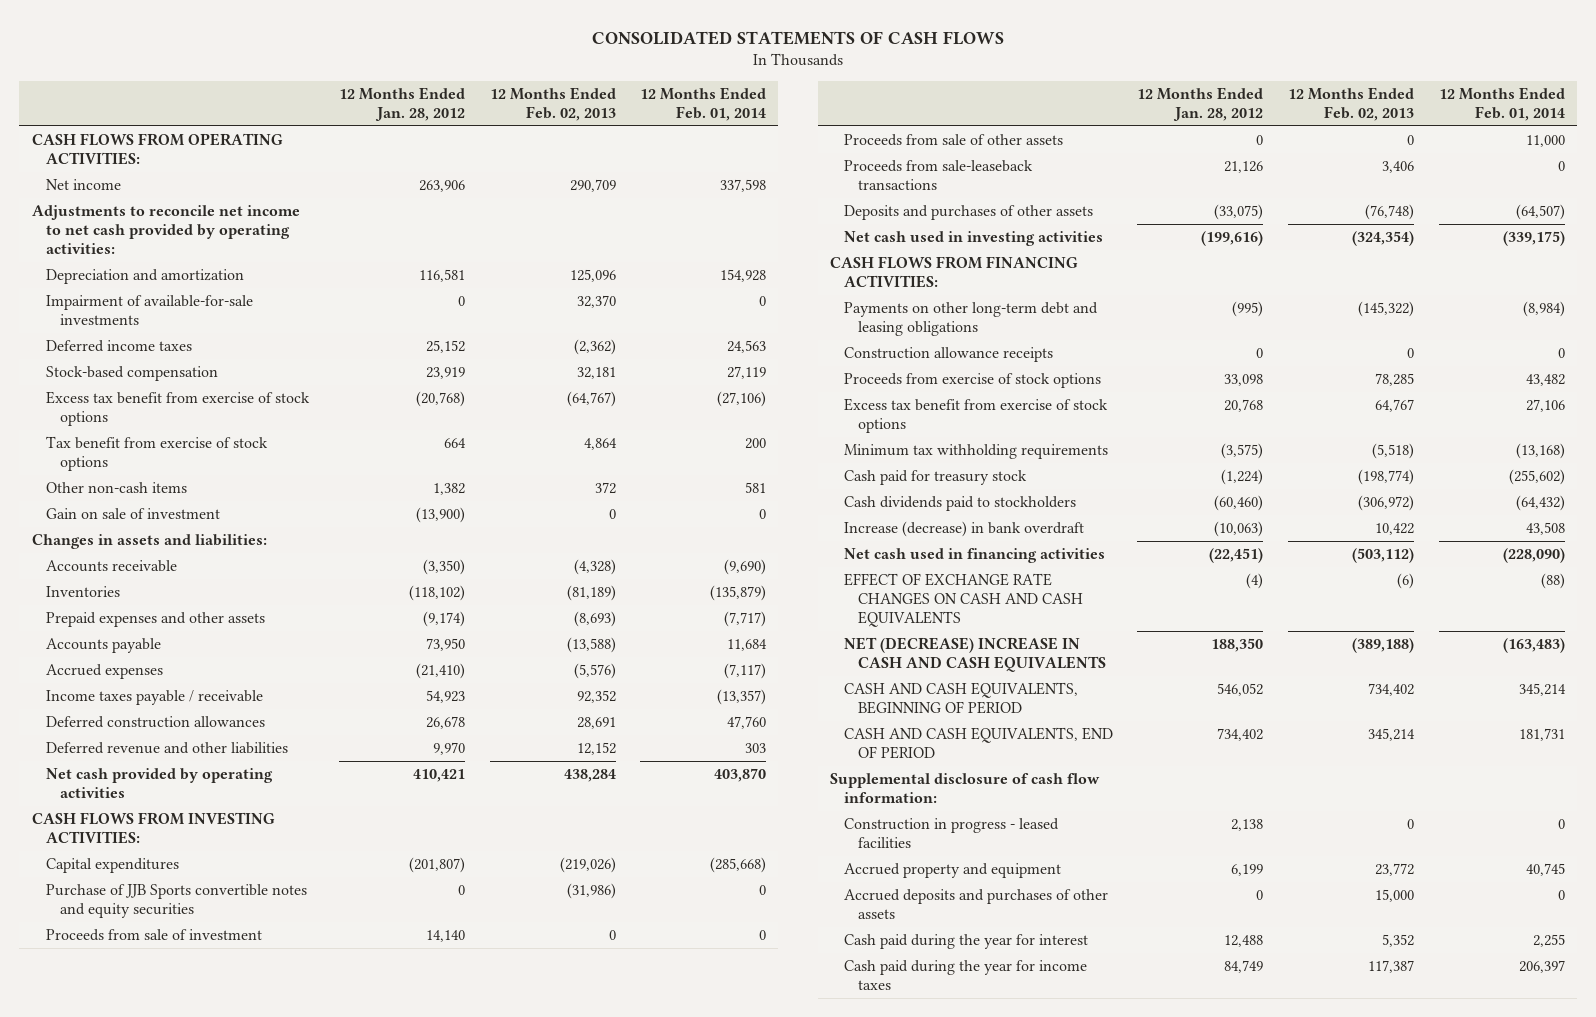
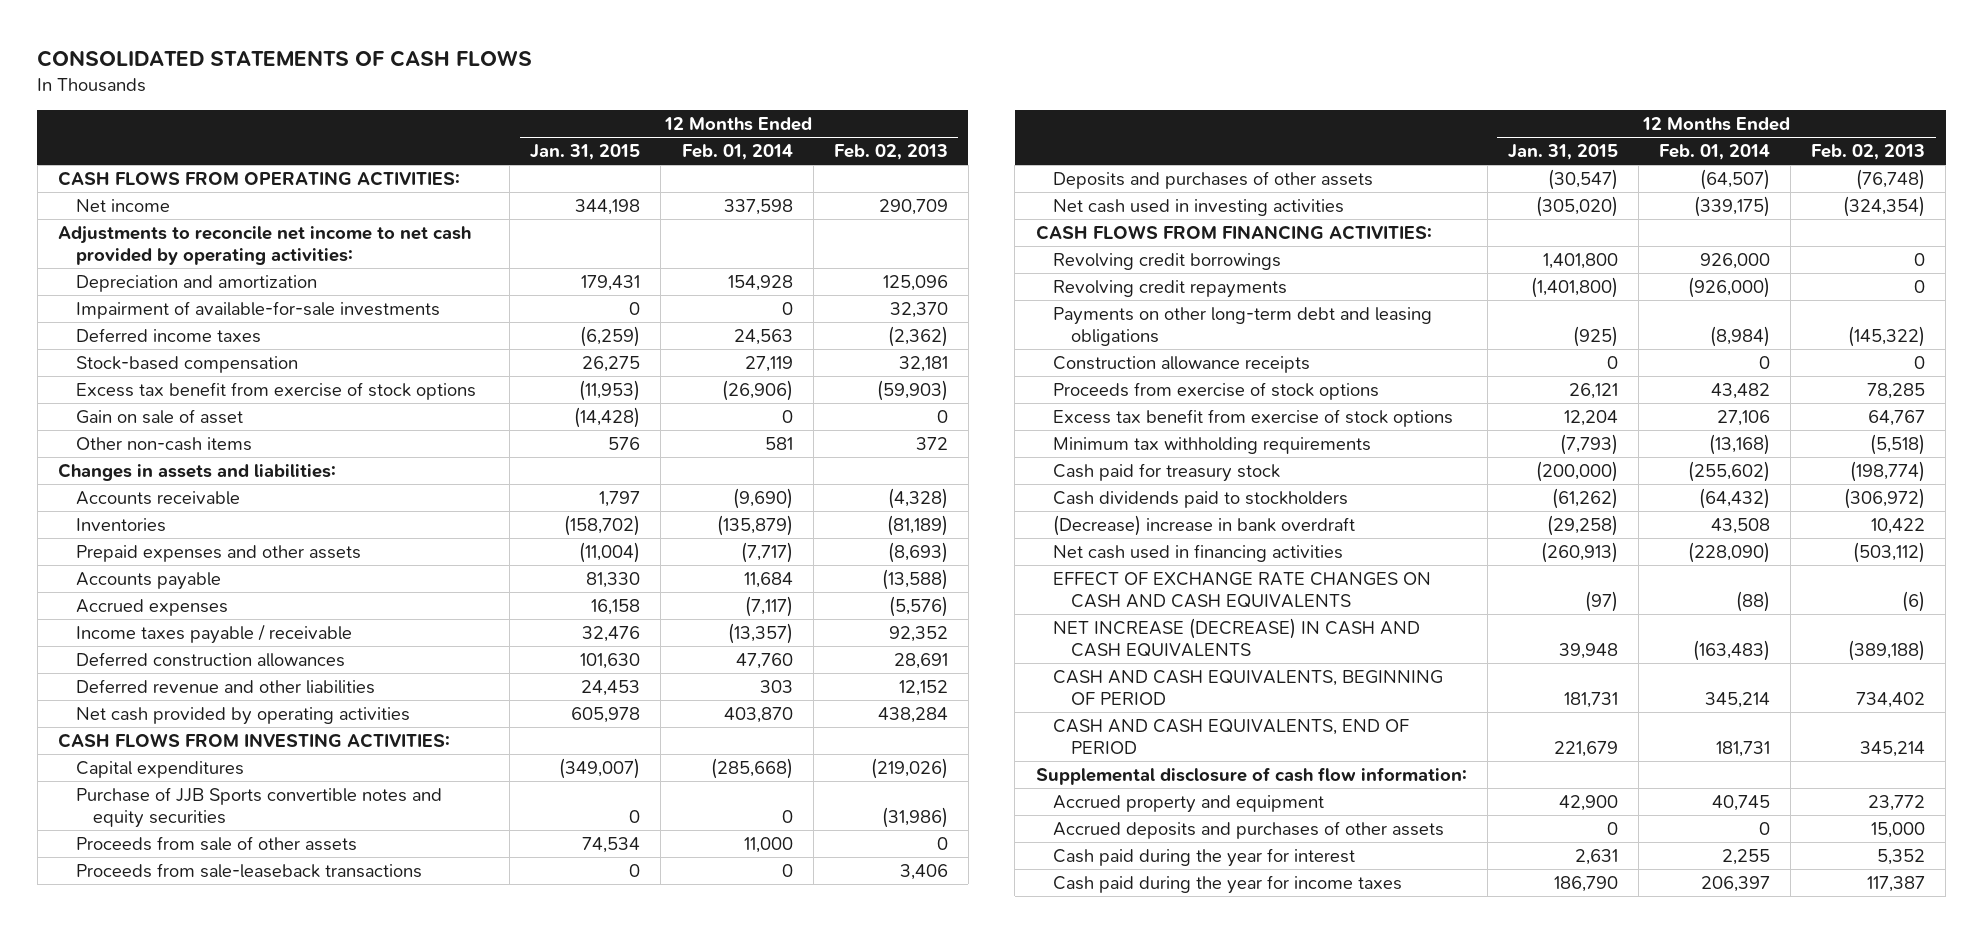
[339,87,466,121] 12 Months Ended Jan. 28, 2012 -> none
none -> [530,143,641,160] Jan. 31, 2015
[45,436,268,471] Tax benefit from exercise of stock options -> none
[566,391,616,408] (64,767) -> [876,379,948,401] (59,903)
[717,391,767,408] (27,106) -> [721,379,793,401] (26,906)
none -> [75,408,243,424] Gain on sale of asset
[45,508,220,520] Gain on sale of investment -> none
[45,929,262,942] Proceeds from sale of investment -> none
none -> [1053,252,1282,270] Revolving credit borrowings
none -> [1053,279,1288,298] Revolving credit repayments
[843,521,1084,538] Increase (decrease) in bank overdraft -> [1053,514,1356,536] (Decrease) increase in bank overdraft
[843,637,1106,672] NET (DECREASE) INCREASE IN CASH AND CASH EQUIVALENTS -> [1053,617,1421,657] NET INCREASE (DECREASE) IN CASH AND CASH EQUIVALENTS
[843,818,1059,848] Construction in progress - leased facilities -> none

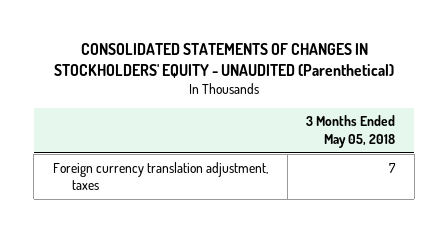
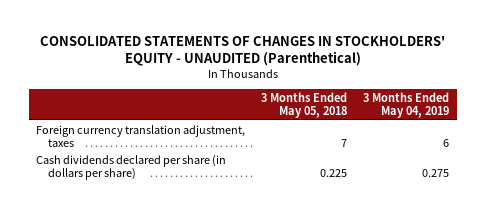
none -> [362,91,449,119] 3 Months Ended May 04, 2019
none -> [36,154,227,180] Cash dividends declared per share (in dollars per share)

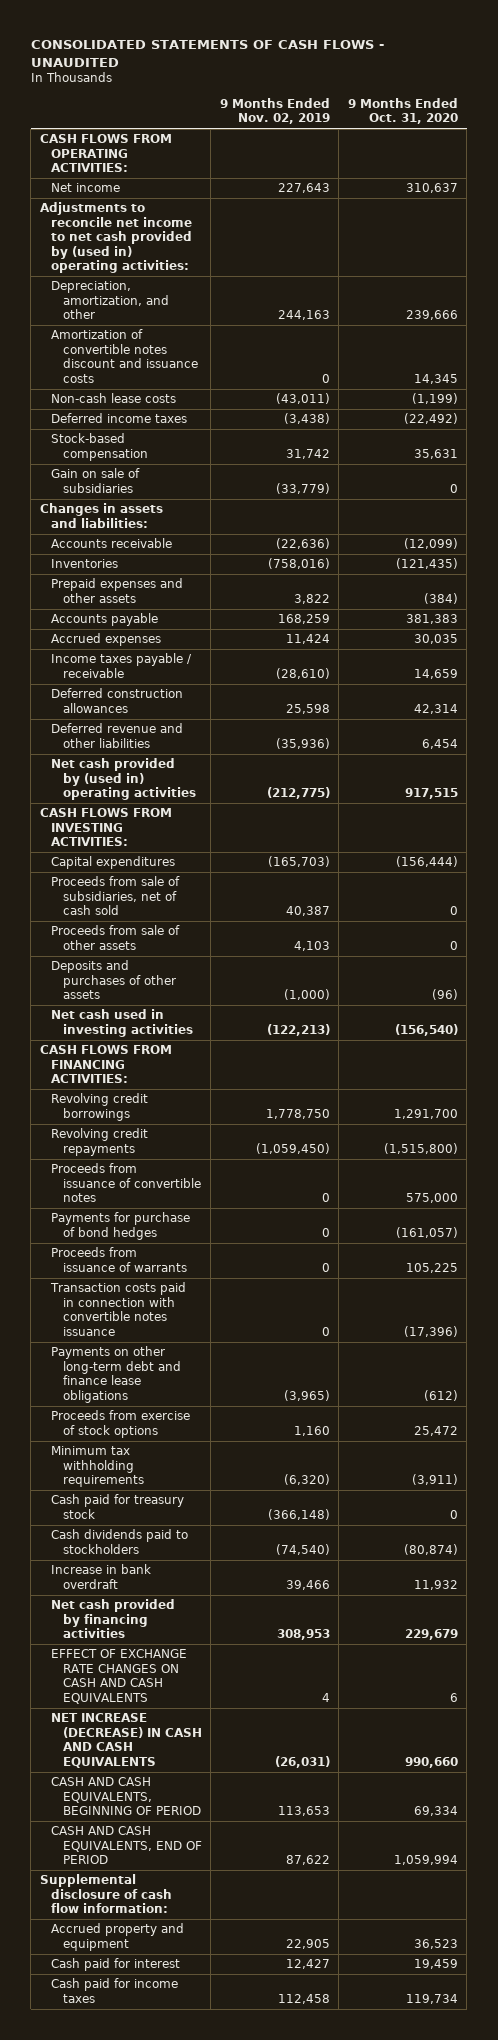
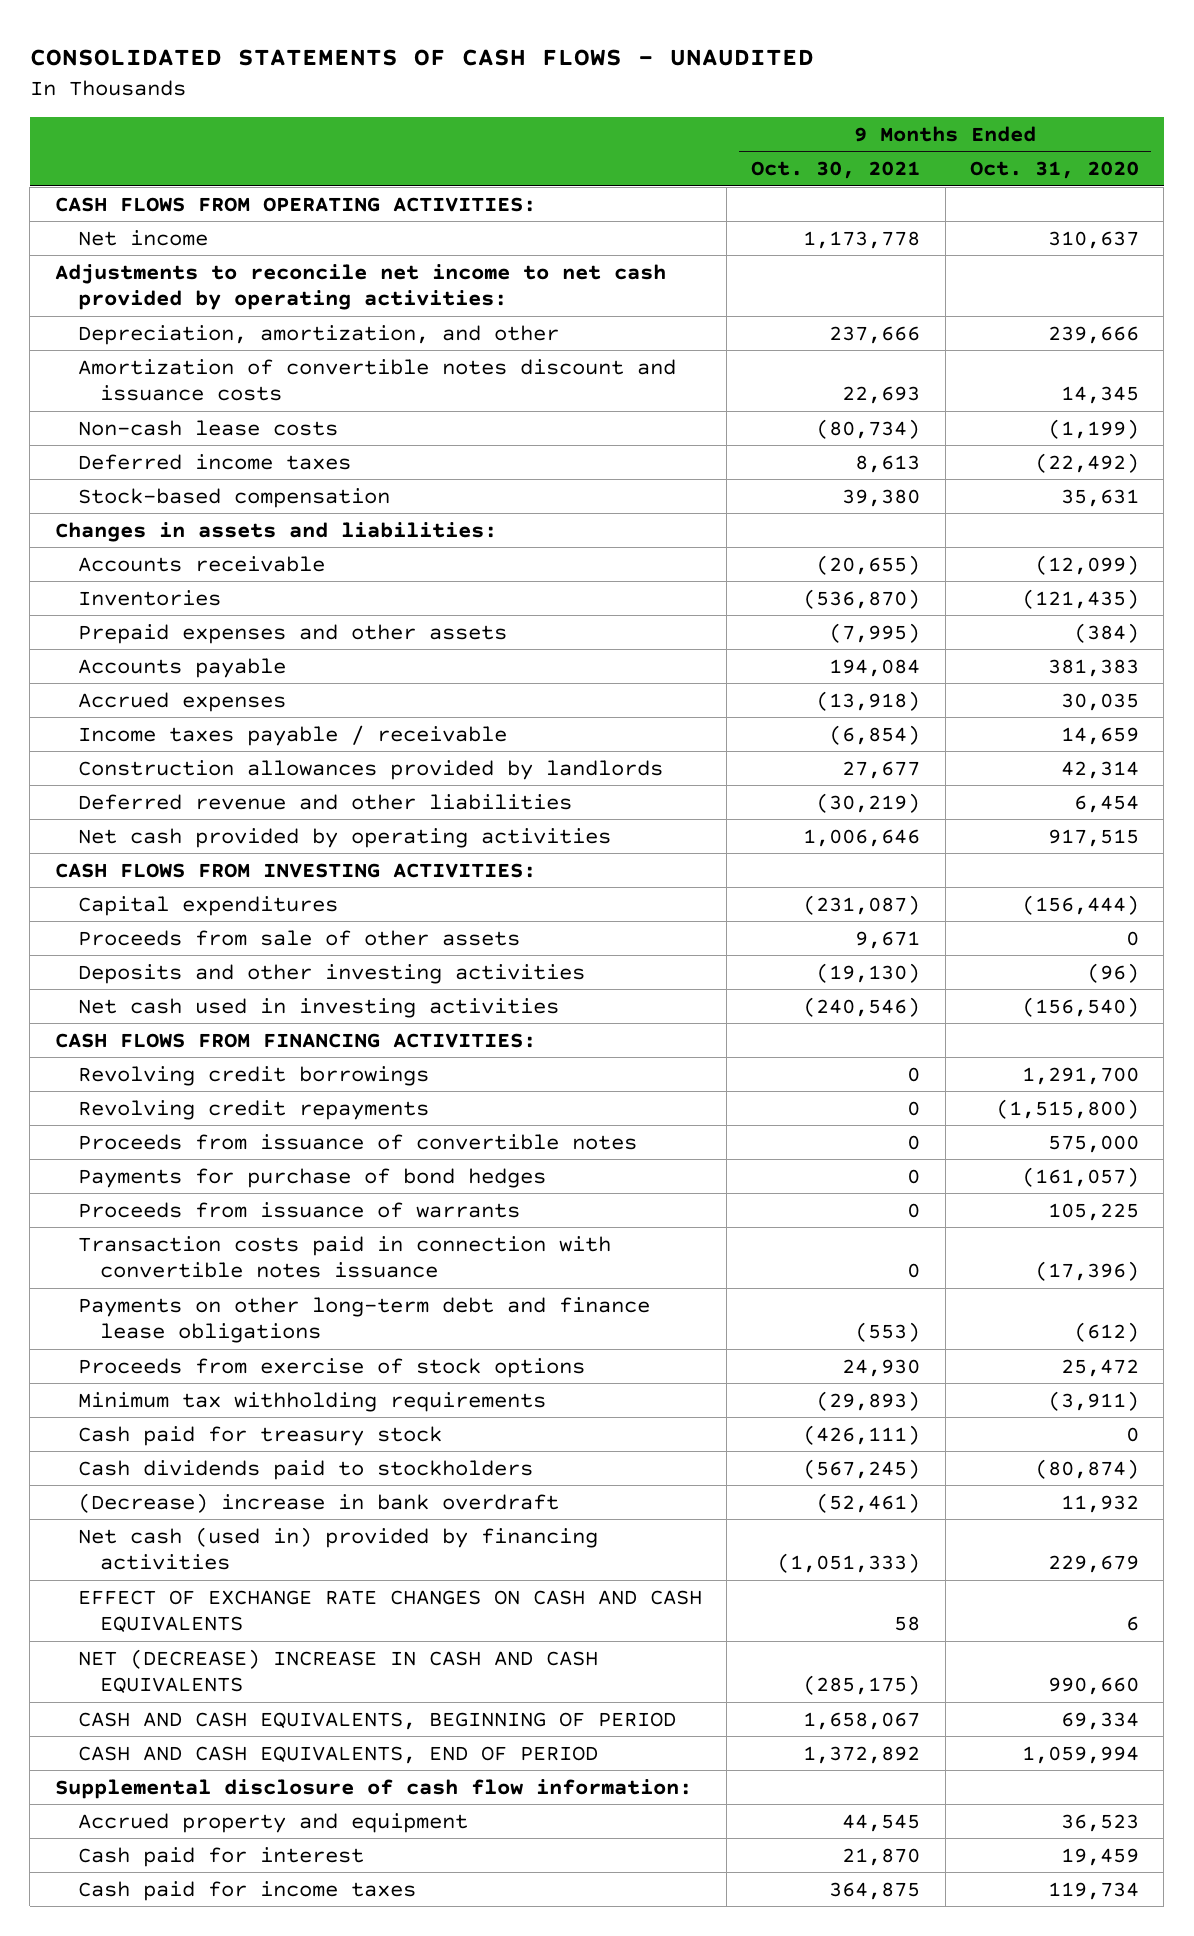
[219,97,330,125] 9 Months Ended Nov. 02, 2019 -> none
none -> [751,161,921,180] Oct. 30, 2021
[39,202,193,274] Adjustments to reconcile net income to net cash provided by (used in) operating activities: -> [54,263,666,311] Adjustments to reconcile net income to net cash provided by operating activities:
[51,468,141,493] Gain on sale of subsidiaries -> none
[51,688,184,713] Deferred construction allowances -> [77,759,663,780] Construction allowances provided by landlords
[51,758,196,801] Net cash provided by (used in) operating activities -> [77,827,611,848] Net cash provided by operating activities
[51,876,181,916] Proceeds from sale of subsidiaries, net of cash sold -> none
[51,960,176,1000] Deposits and purchases of other assets -> none
none -> [77,963,585,984] Deposits and other investing activities
[51,1564,152,1589] Increase in bank overdraft -> [77,1492,559,1513] (Decrease) increase in bank overdraft
[51,1599,176,1639] Net cash provided by financing activities -> [77,1526,598,1571] Net cash (used in) provided by financing activities
[51,1713,202,1768] NET INCREASE (DECREASE) IN CASH AND CASH EQUIVALENTS -> [77,1648,598,1694] NET (DECREASE) INCREASE IN CASH AND CASH EQUIVALENTS

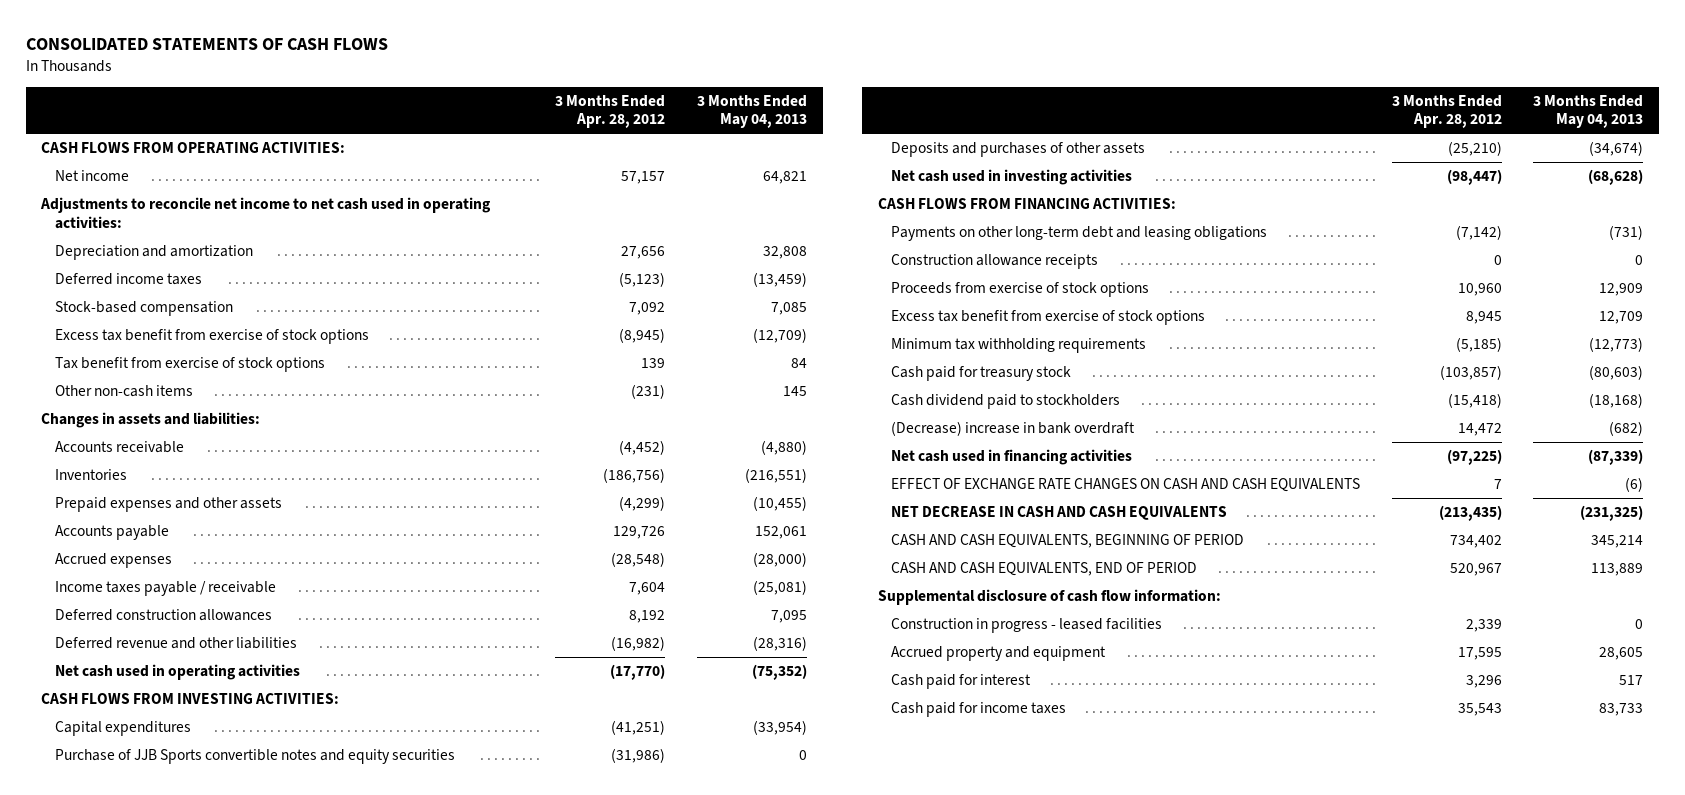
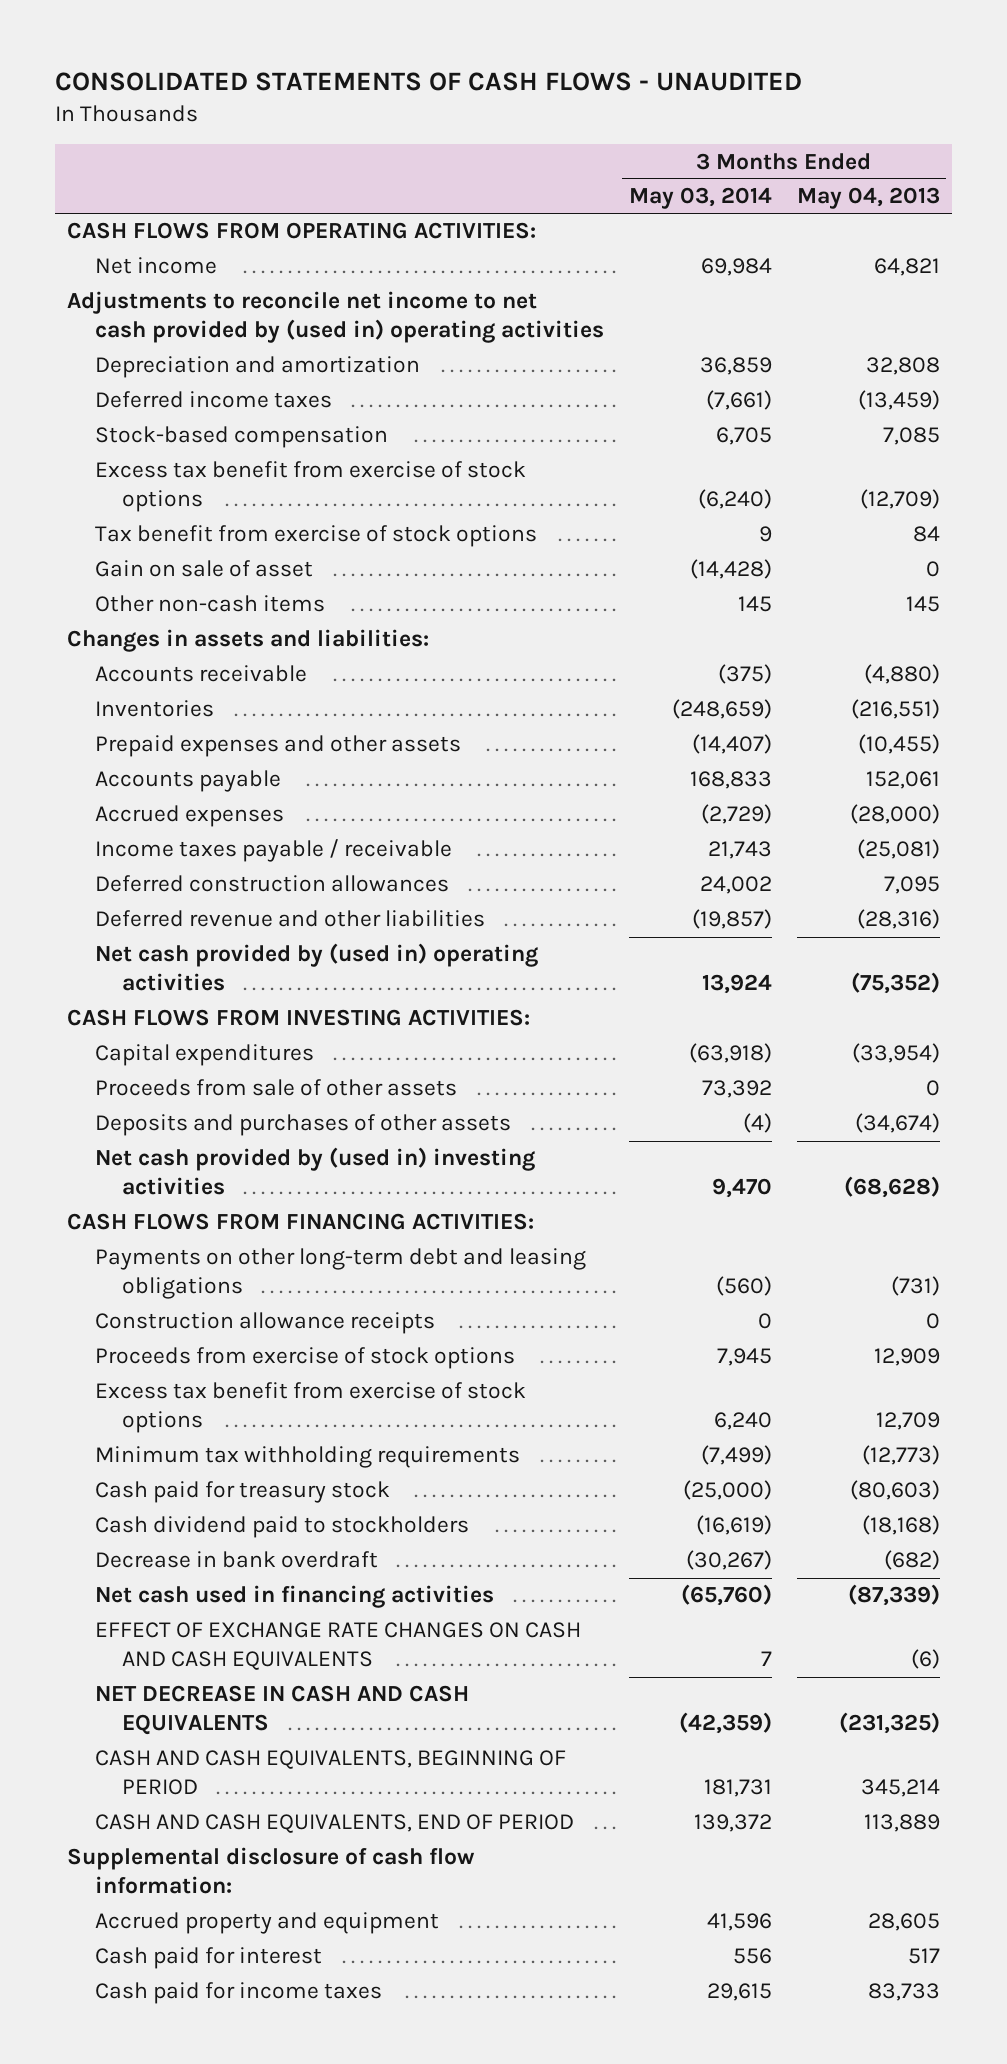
[25,37,388,50] CONSOLIDATED STATEMENTS OF CASH FLOWS -> [54,72,802,92] CONSOLIDATED STATEMENTS OF CASH FLOWS - UNAUDITED
[555,94,666,129] 3 Months Ended Apr. 28, 2012 -> none
none -> [628,187,772,210] May 03, 2014
[40,197,492,229] Adjustments to reconcile net income to net cash used in operating activities: -> [67,291,604,344] Adjustments to reconcile net income to net cash provided by (used in) operating activities
none -> [94,560,313,578] Gain on sale of asset
[54,664,300,681] Net cash used in operating activities -> [94,943,538,992] Net cash provided by (used in) operating activities
[54,749,455,765] Purchase of JJB Sports convertible notes and equity securities -> none
none -> [94,1079,457,1097] Proceeds from sale of other assets
[891,169,1133,186] Net cash used in investing activities -> [94,1147,535,1196] Net cash provided by (used in) investing activities
[891,421,1136,437] (Decrease) increase in bank overdraft -> [94,1551,378,1569] Decrease in bank overdraft
[891,618,1163,634] Construction in progress - leased facilities -> none

